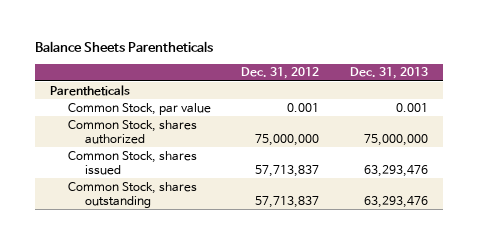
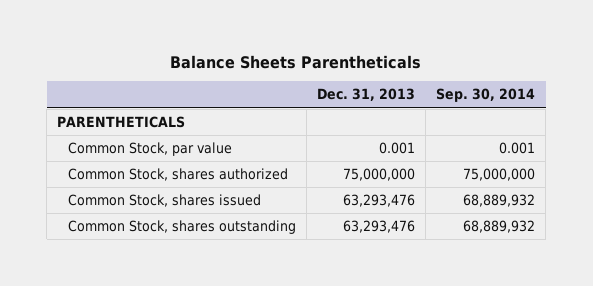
[241,67,320,80] Dec. 31, 2012 -> none
none -> [436,88,536,103] Sep. 30, 2014
[50,84,131,96] Parentheticals -> [57,116,186,129] PARENTHETICALS

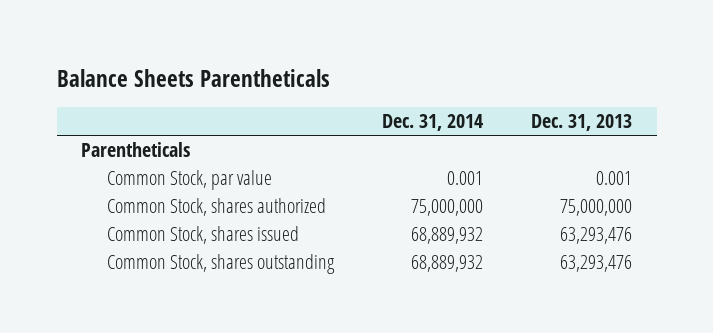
[436,88,536,103] Sep. 30, 2014 -> none
none -> [381,113,483,131] Dec. 31, 2014
[57,116,186,129] PARENTHETICALS -> [80,142,190,158] Parentheticals

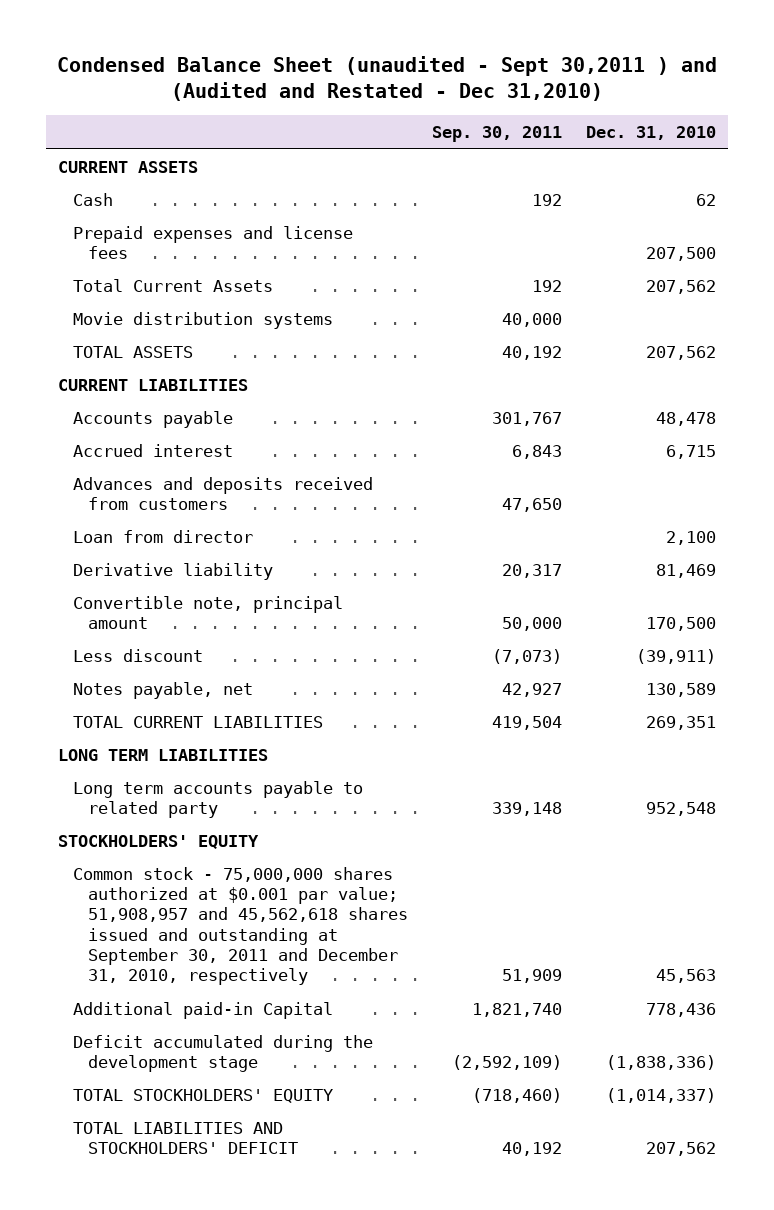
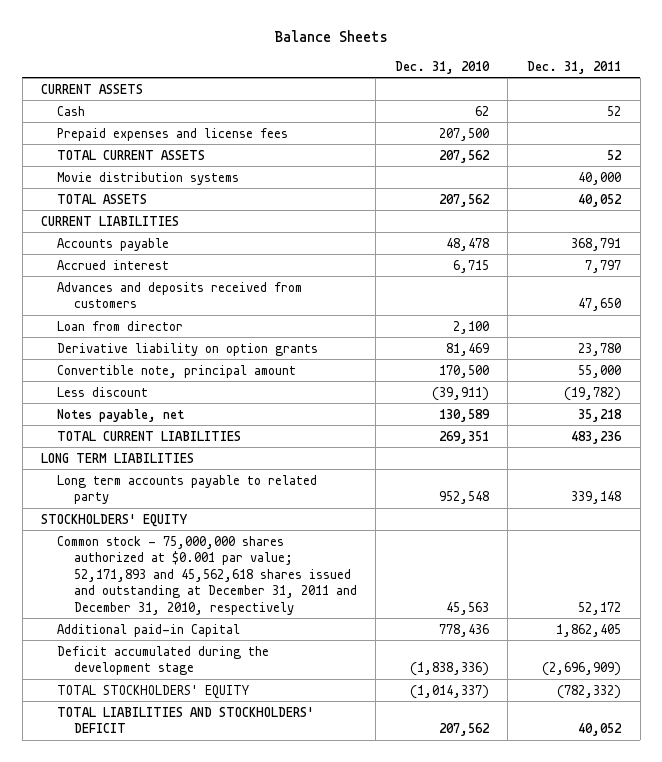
[57,56,718,102] Condensed Balance Sheet (unaudited - Sept 30,2011 ) and (Audited and Restated - Dec 31,2010) -> [274,30,389,43] Balance Sheets
[432,126,563,143] Sep. 30, 2011 -> none
none -> [527,60,622,74] Dec. 31, 2011
[73,278,274,292] Total Current Assets -> [57,149,206,160] TOTAL CURRENT ASSETS
[73,562,274,580] Derivative liability -> [57,342,319,356] Derivative liability on option grants
[73,866,408,986] Common stock - 75,000,000 shares authorized at $0.001 par value; 51,908,957 and 45,562,618 shares issued and outstanding at September 30, 2011 and December 31, 2010, respectively -> [57,535,357,615] Common stock - 75,000,000 shares authorized at $0.001 par value; 52,171,893 and 45,562,618 shares issued and outstanding at December 31, 2011 and December 31, 2010, respectively

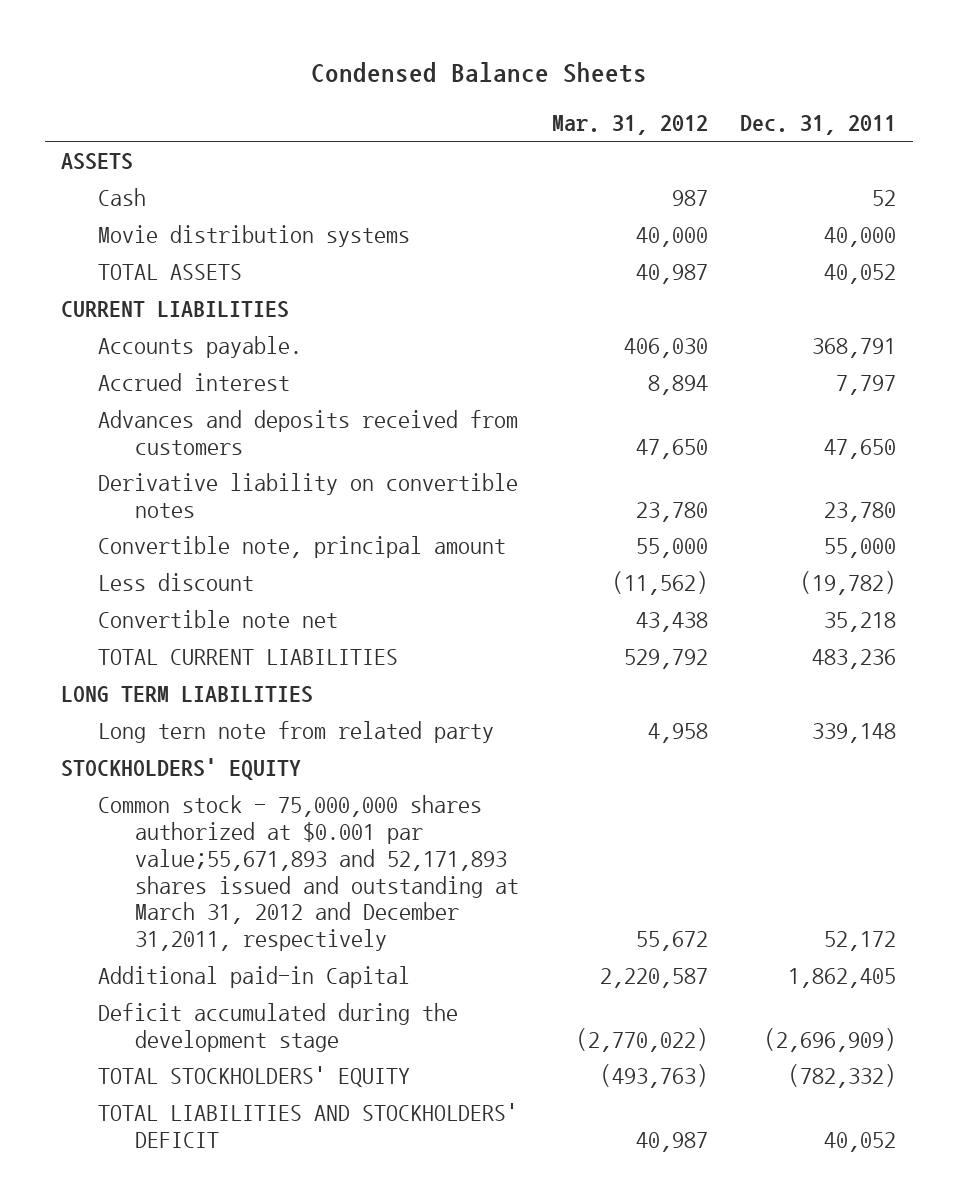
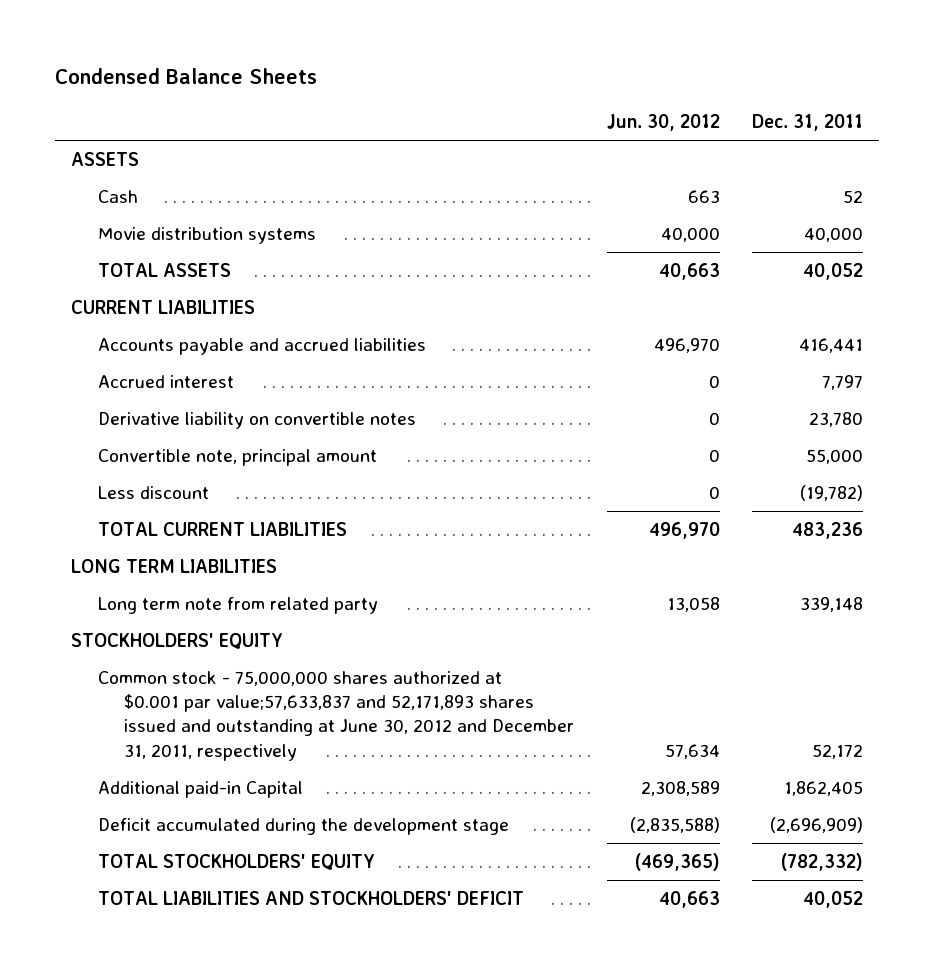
[551,115,708,136] Mar. 31, 2012 -> none
none -> [606,114,720,132] Jun. 30, 2012
[98,335,303,358] Accounts payable. -> none
none -> [97,337,426,355] Accounts payable and accrued liabilities
[98,409,519,455] Advances and deposits received from customers -> none
[98,609,339,628] Convertible note net -> none
[98,720,495,743] Long tern note from related party -> [97,596,378,614] Long term note from related party
[98,794,519,952] Common stock - 75,000,000 shares authorized at $0.001 par value;55,671,893 and 52,171,893 shares issued and outstanding at March 31, 2012 and December 31,2011, respectively -> [97,670,575,761] Common stock - 75,000,000 shares authorized at $0.001 par value;57,633,837 and 52,171,893 shares issued and outstanding at June 30, 2012 and December 31, 2011, respectively

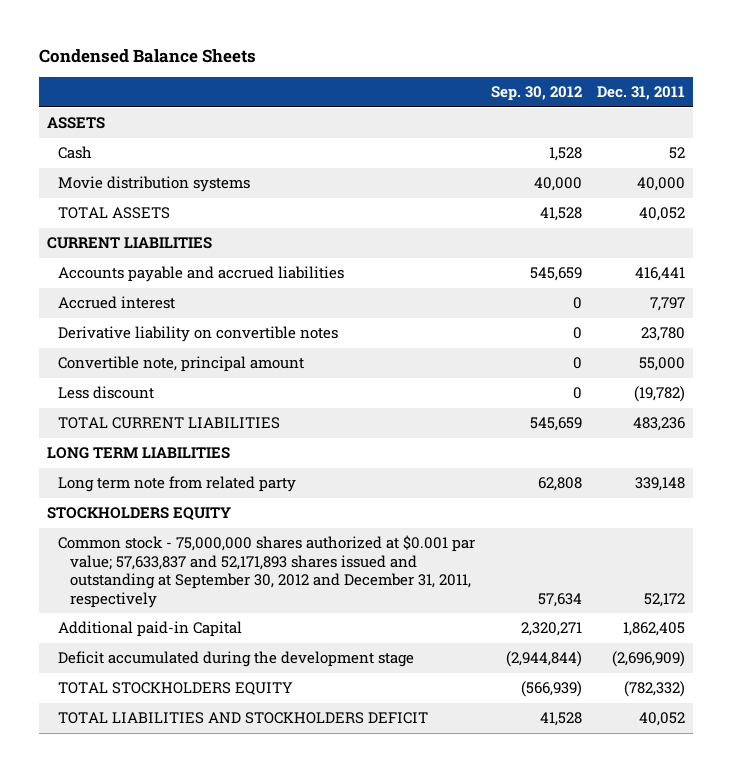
[606,114,720,132] Jun. 30, 2012 -> none
none -> [490,86,582,102] Sep. 30, 2012
[71,632,284,649] STOCKHOLDERS' EQUITY -> [46,507,231,522] STOCKHOLDERS EQUITY
[97,670,575,761] Common stock - 75,000,000 shares authorized at $0.001 par value;57,633,837 and 52,171,893 shares issued and outstanding at June 30, 2012 and December 31, 2011, respectively -> [58,535,476,608] Common stock - 75,000,000 shares authorized at $0.001 par value; 57,633,837 and 52,171,893 shares issued and outstanding at September 30, 2012 and December 31, 2011, respectively
[97,853,375,870] TOTAL STOCKHOLDERS' EQUITY -> [58,682,294,696] TOTAL STOCKHOLDERS EQUITY
[97,890,524,905] TOTAL LIABILITIES AND STOCKHOLDERS' DEFICIT -> [58,712,429,725] TOTAL LIABILITIES AND STOCKHOLDERS DEFICIT

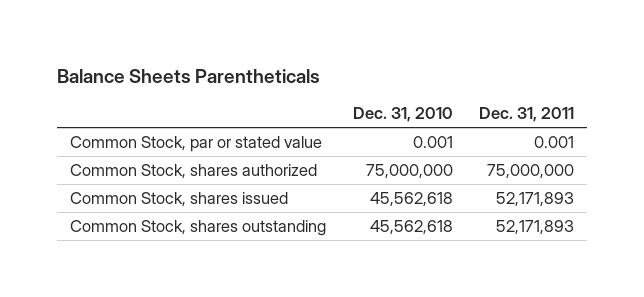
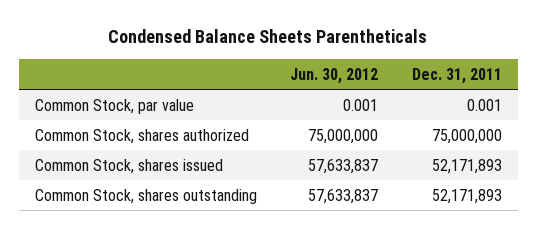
[56,68,320,83] Balance Sheets Parentheticals -> [108,29,428,44] Condensed Balance Sheets Parentheticals
[352,107,453,123] Dec. 31, 2010 -> none
none -> [290,67,379,84] Jun. 30, 2012
[70,135,323,152] Common Stock, par or stated value -> [35,98,195,114] Common Stock, par value

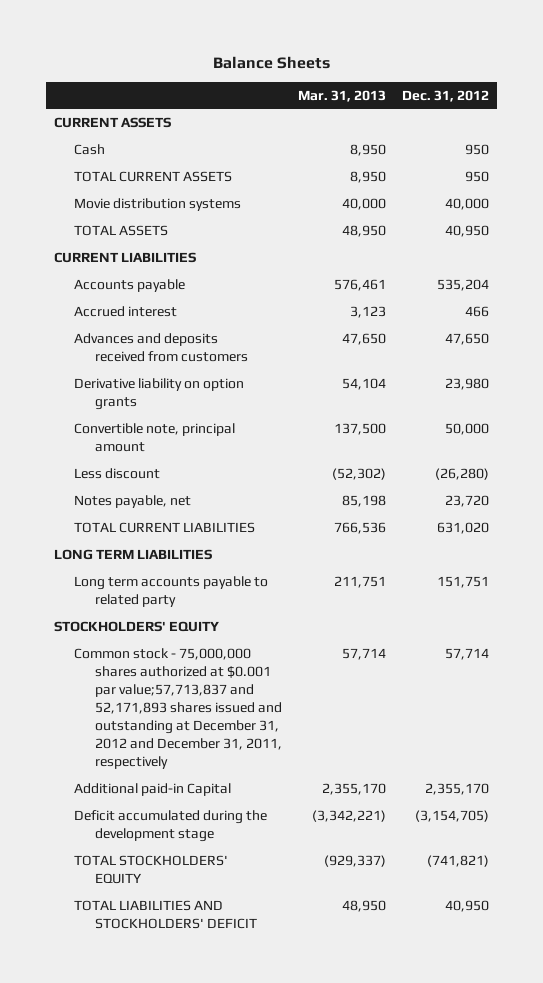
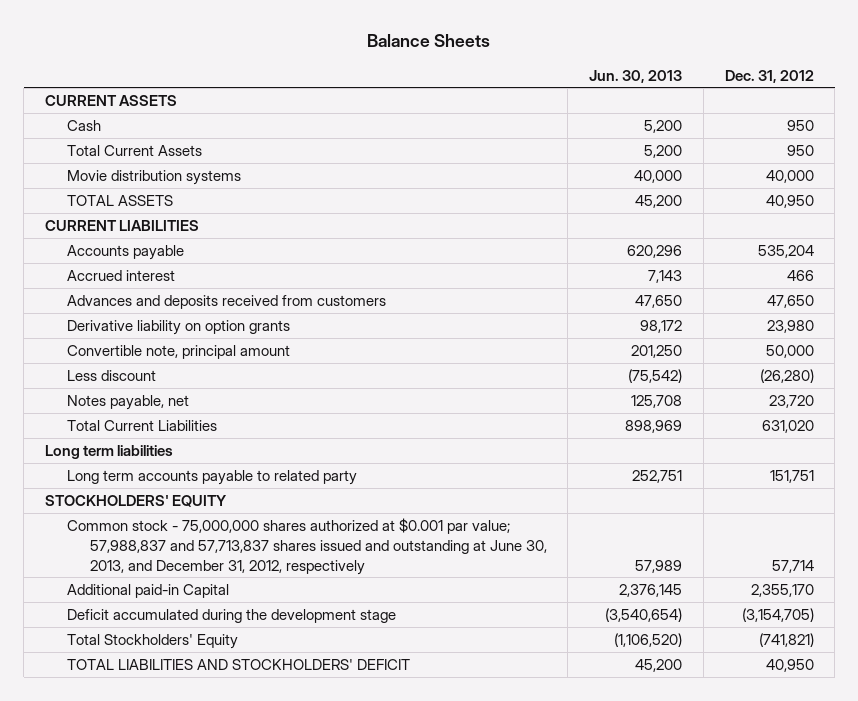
[297,89,386,102] Mar. 31, 2013 -> none
none -> [589,69,683,83] Jun. 30, 2013
[74,170,233,182] TOTAL CURRENT ASSETS -> [67,145,203,157] Total Current Assets
[74,521,256,533] TOTAL CURRENT LIABILITIES -> [67,420,218,432] Total Current Liabilities
[54,548,213,560] LONG TERM LIABILITIES -> [44,445,173,460] Long term liabilities
[74,647,282,770] Common stock - 75,000,000 shares authorized at $0.001 par value;57,713,837 and 52,171,893 shares issued and outstanding at December 31, 2012 and December 31, 2011, respectively -> [67,518,547,575] Common stock - 75,000,000 shares authorized at $0.001 par value; 57,988,837 and 57,713,837 shares issued and outstanding at June 30, 2013, and December 31, 2012, respectively
[74,854,229,884] TOTAL STOCKHOLDERS' EQUITY -> [67,634,239,650] Total Stockholders' Equity

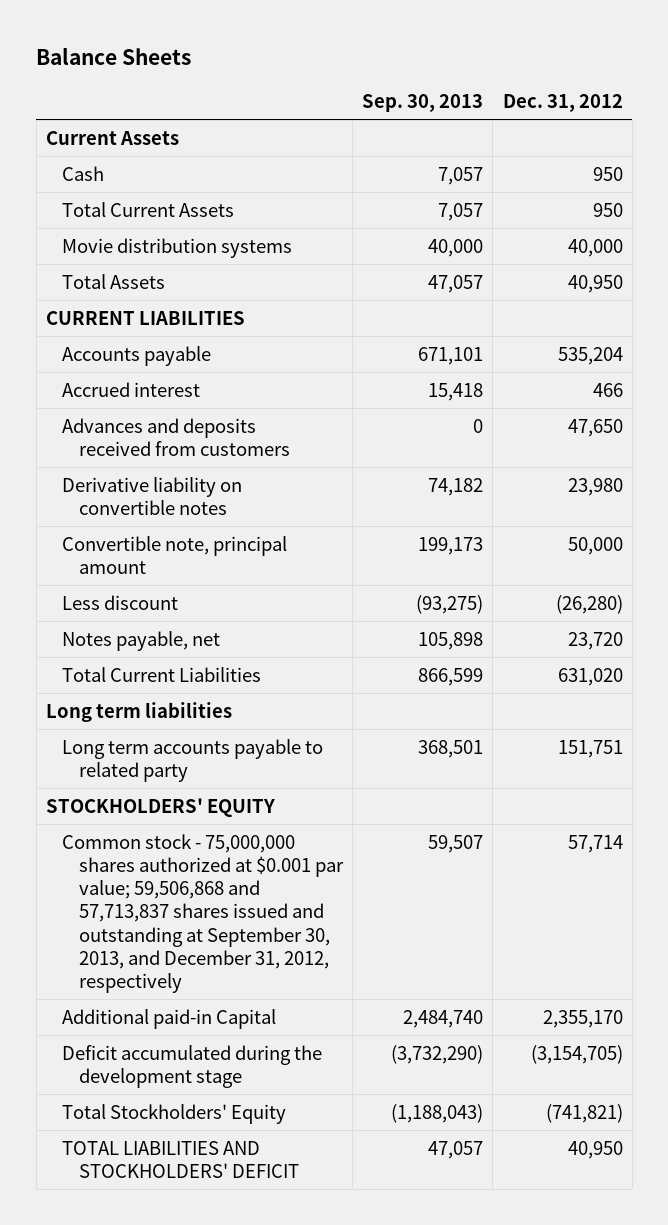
[589,69,683,83] Jun. 30, 2013 -> none
none -> [362,94,484,113] Sep. 30, 2013
[44,95,177,107] CURRENT ASSETS -> [45,130,179,145] Current Assets
[67,195,174,207] TOTAL ASSETS -> [62,273,166,289] Total Assets
[67,320,291,336] Derivative liability on option grants -> [62,476,243,515] Derivative liability on convertible notes
[67,518,547,575] Common stock - 75,000,000 shares authorized at $0.001 par value; 57,988,837 and 57,713,837 shares issued and outstanding at June 30, 2013, and December 31, 2012, respectively -> [62,833,345,993] Common stock - 75,000,000 shares authorized at $0.001 par value; 59,506,868 and 57,713,837 shares issued and outstanding at September 30, 2013, and December 31, 2012, respectively

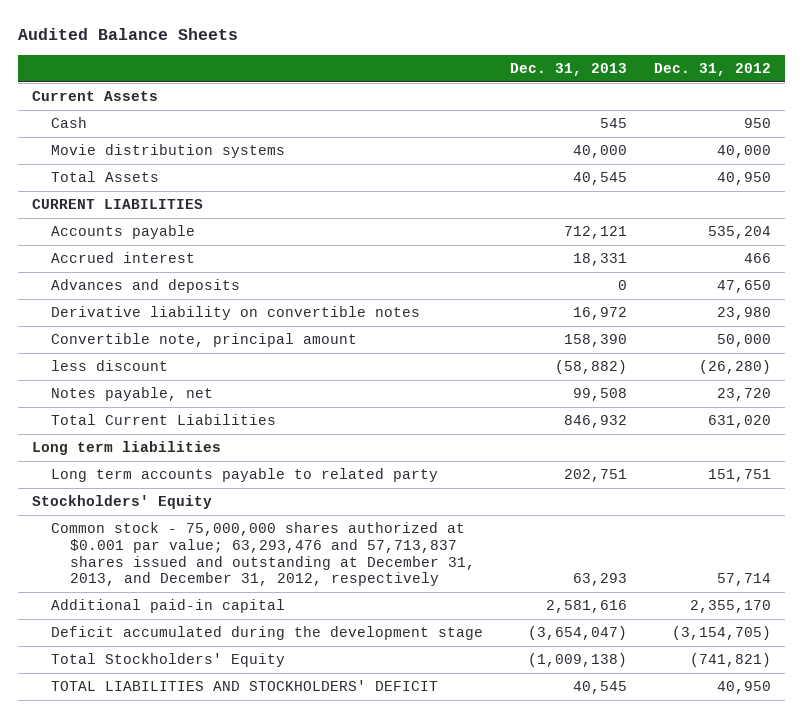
[36,46,192,65] Balance Sheets -> [18,28,239,41] Audited Balance Sheets
[362,94,484,113] Sep. 30, 2013 -> none
none -> [510,63,628,77] Dec. 31, 2013
[62,201,235,217] Total Current Assets -> none
[62,417,291,456] Advances and deposits received from customers -> [51,279,241,294] Advances and deposits
[62,594,179,610] Less discount -> [51,360,169,372] less discount
[45,797,275,817] STOCKHOLDERS' EQUITY -> [31,495,212,510] Stockholders' Equity
[62,833,345,993] Common stock - 75,000,000 shares authorized at $0.001 par value; 59,506,868 and 57,713,837 shares issued and outstanding at September 30, 2013, and December 31, 2012, respectively -> [51,522,476,587] Common stock - 75,000,000 shares authorized at $0.001 par value; 63,293,476 and 57,713,837 shares issued and outstanding at December 31, 2013, and December 31, 2012, respectively
[62,1008,277,1029] Additional paid-in Capital -> [51,599,286,614] Additional paid-in capital

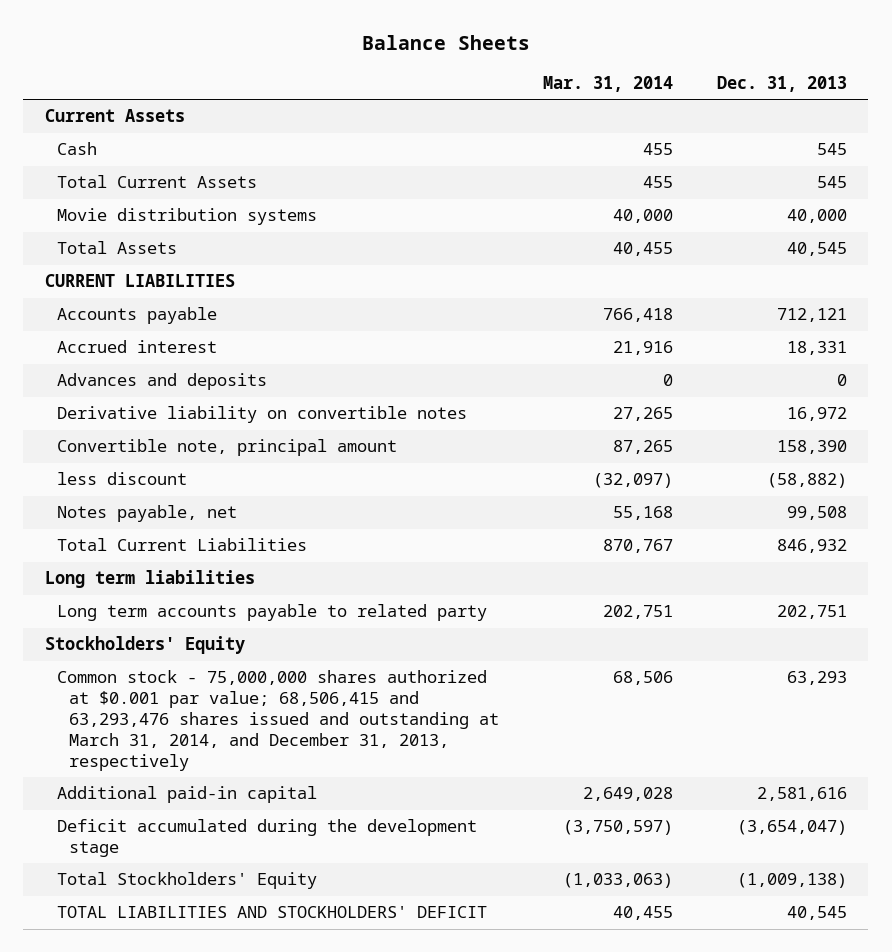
[18,28,239,41] Audited Balance Sheets -> [361,34,530,50] Balance Sheets
[654,63,772,77] Dec. 31, 2012 -> none
none -> [542,76,673,93] Mar. 31, 2014
none -> [57,175,258,189] Total Current Assets
[51,522,476,587] Common stock - 75,000,000 shares authorized at $0.001 par value; 63,293,476 and 57,713,837 shares issued and outstanding at December 31, 2013, and December 31, 2012, respectively -> [57,670,500,771] Common stock - 75,000,000 shares authorized at $0.001 par value; 68,506,415 and 63,293,476 shares issued and outstanding at March 31, 2014, and December 31, 2013, respectively

